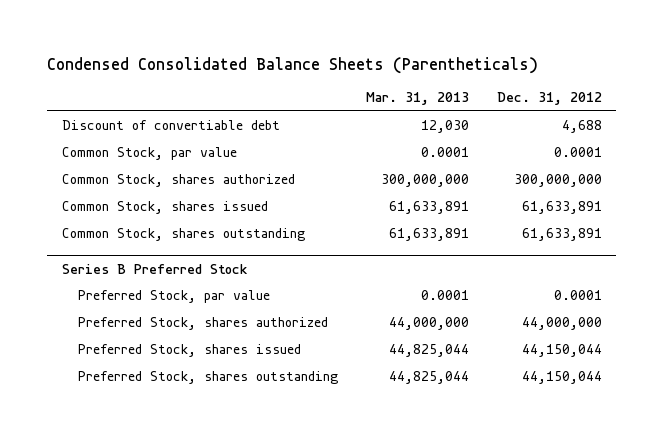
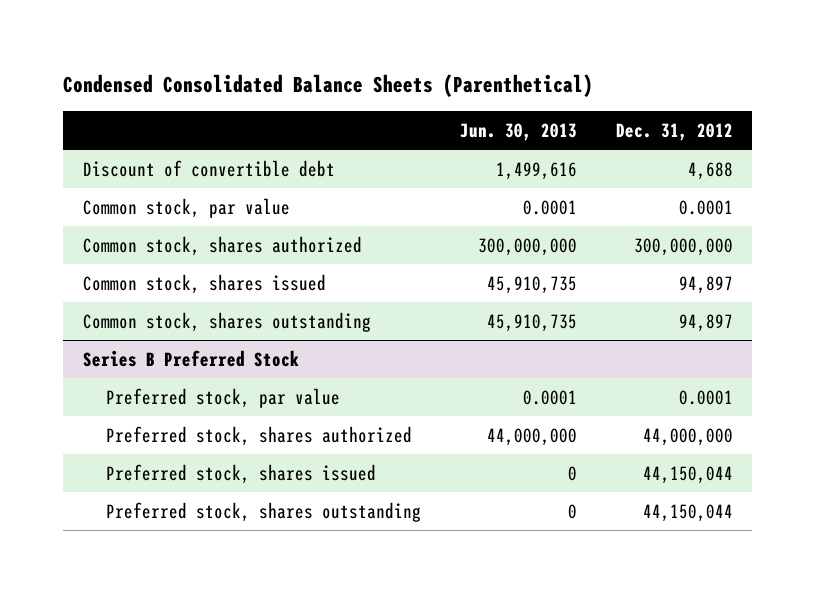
[47,56,539,74] Condensed Consolidated Balance Sheets (Parentheticals) -> [63,74,594,98] Condensed Consolidated Balance Sheets (Parenthetical)
[365,92,469,106] Mar. 31, 2013 -> none
none -> [459,122,577,141] Jun. 30, 2013
[61,120,280,131] Discount of convertiable debt -> [82,159,335,177] Discount of convertible debt
[61,147,237,161] Common Stock, par value -> [82,197,290,218] Common stock, par value
[61,174,295,188] Common Stock, shares authorized -> [82,235,362,256] Common stock, shares authorized
[61,201,268,215] Common Stock, shares issued -> [82,273,326,294] Common stock, shares issued
[521,201,602,215] 61,633,891 -> [678,275,733,294] 94,897
[61,228,305,242] Common Stock, shares outstanding -> [82,311,371,332] Common stock, shares outstanding
[521,228,602,242] 61,633,891 -> [678,313,733,332] 94,897
[77,290,270,304] Preferred Stock, par value -> [105,387,340,408] Preferred stock, par value
[77,317,328,331] Preferred Stock, shares authorized -> [105,425,412,446] Preferred stock, shares authorized
[77,344,301,358] Preferred Stock, shares issued -> [105,463,376,484] Preferred stock, shares issued
[77,371,338,385] Preferred Stock, shares outstanding -> [105,501,421,522] Preferred stock, shares outstanding

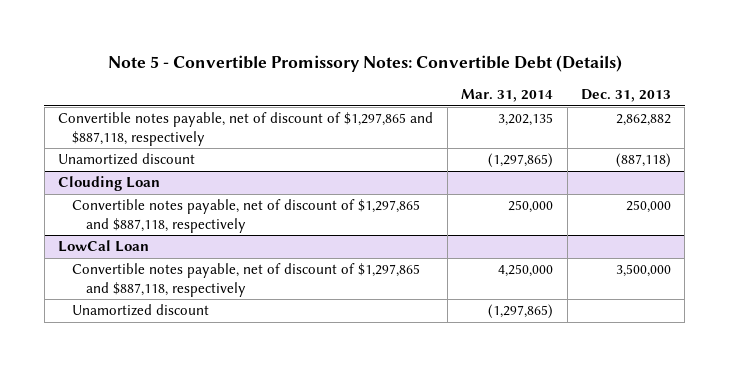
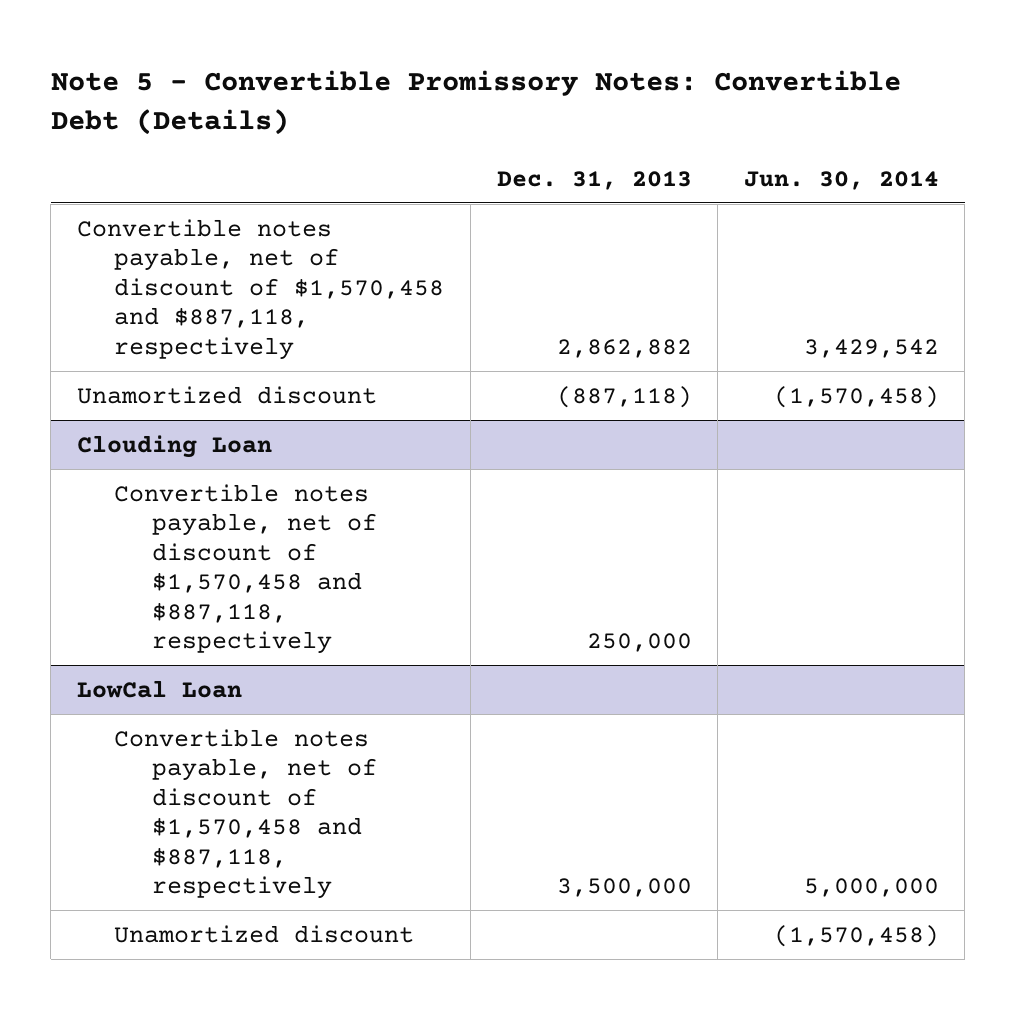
[461,89,554,103] Mar. 31, 2014 -> none
none -> [743,170,939,190] Jun. 30, 2014
[58,112,434,146] Convertible notes payable, net of discount of $1,297,865 and $887,118, respectively -> [76,218,445,360] Convertible notes payable, net of discount of $1,570,458 and $887,118, respectively
[71,199,420,233] Convertible notes payable, net of discount of $1,297,865 and $887,118, respectively -> [114,483,377,655] Convertible notes payable, net of discount of $1,570,458 and $887,118, respectively
[71,263,420,297] Convertible notes payable, net of discount of $1,297,865 and $887,118, respectively -> [114,728,377,900] Convertible notes payable, net of discount of $1,570,458 and $887,118, respectively

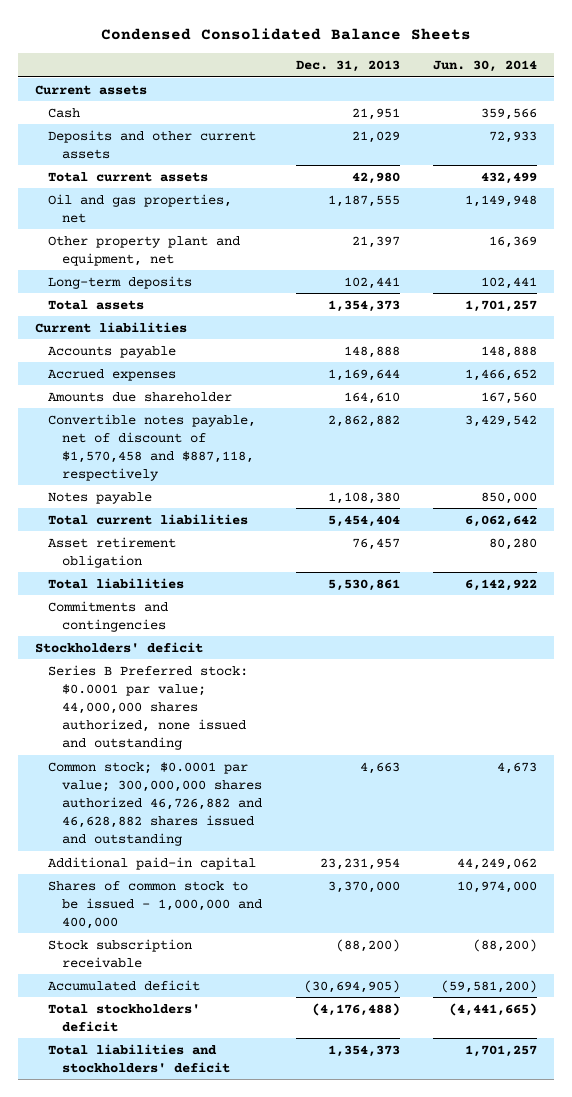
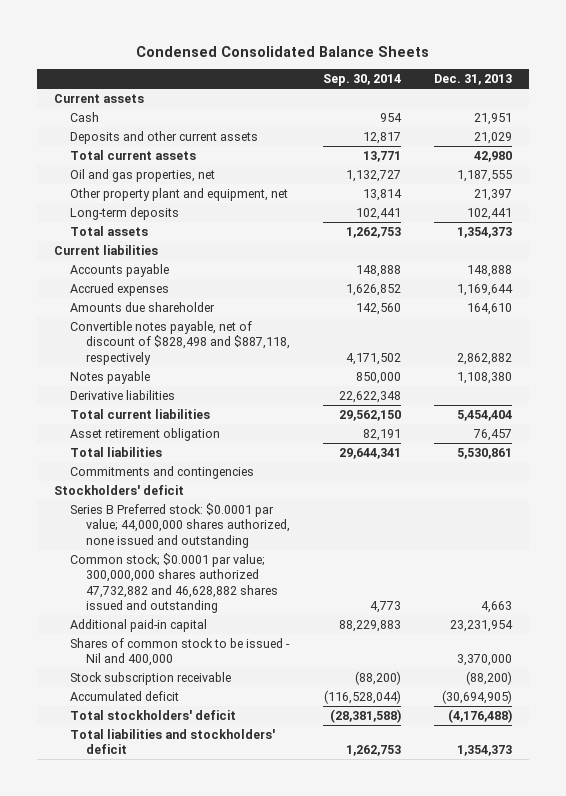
[433,59,538,72] Jun. 30, 2014 -> none
none -> [322,74,401,87] Sep. 30, 2014
[48,413,257,481] Convertible notes payable, net of discount of $1,570,458 and $887,118, respectively -> [69,320,290,365] Convertible notes payable, net of discount of $828,498 and $887,118, respectively
none -> [69,389,175,400] Derivative liabilities
[48,761,263,846] Common stock; $0.0001 par value; 300,000,000 shares authorized 46,726,882 and 46,628,882 shares issued and outstanding -> [69,552,278,614] Common stock; $0.0001 par value; 300,000,000 shares authorized 47,732,882 and 46,628,882 shares issued and outstanding
[48,880,263,929] Shares of common stock to be issued - 1,000,000 and 400,000 -> [69,637,290,667] Shares of common stock to be issued - Nil and 400,000

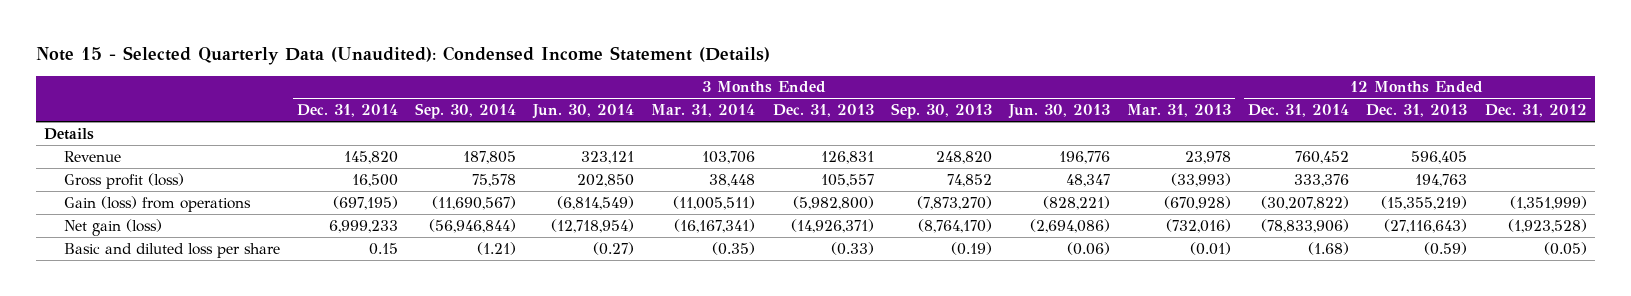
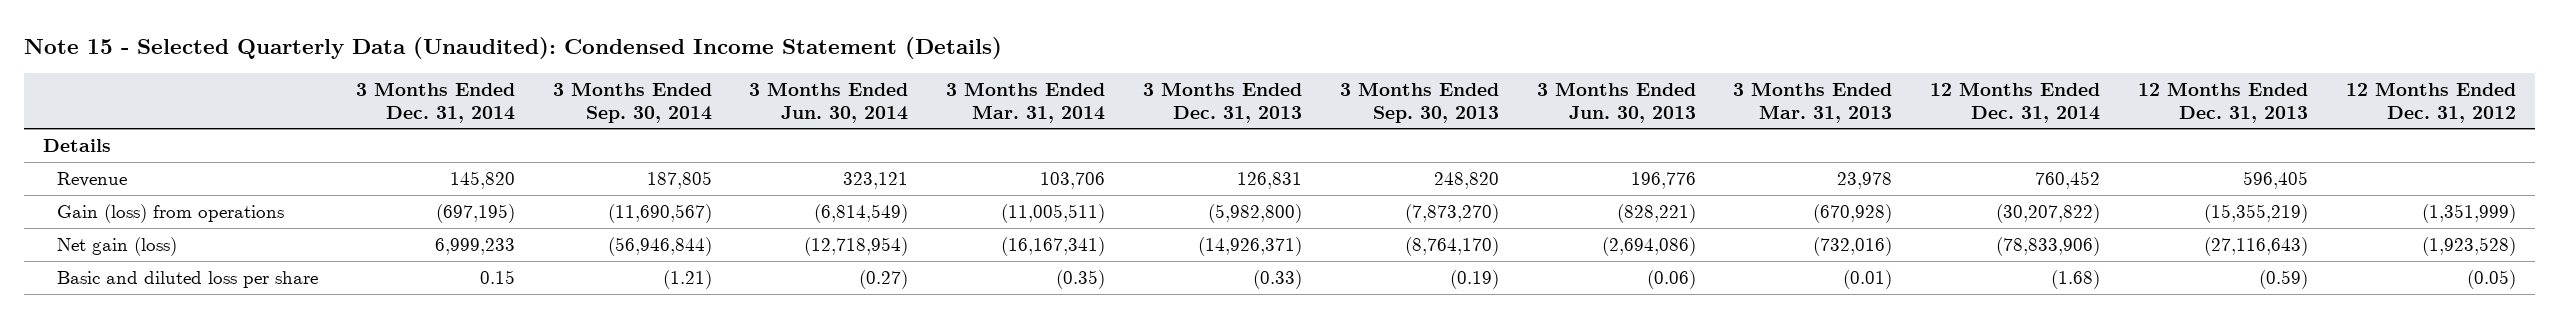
[63,172,184,189] Gross profit (loss) -> none

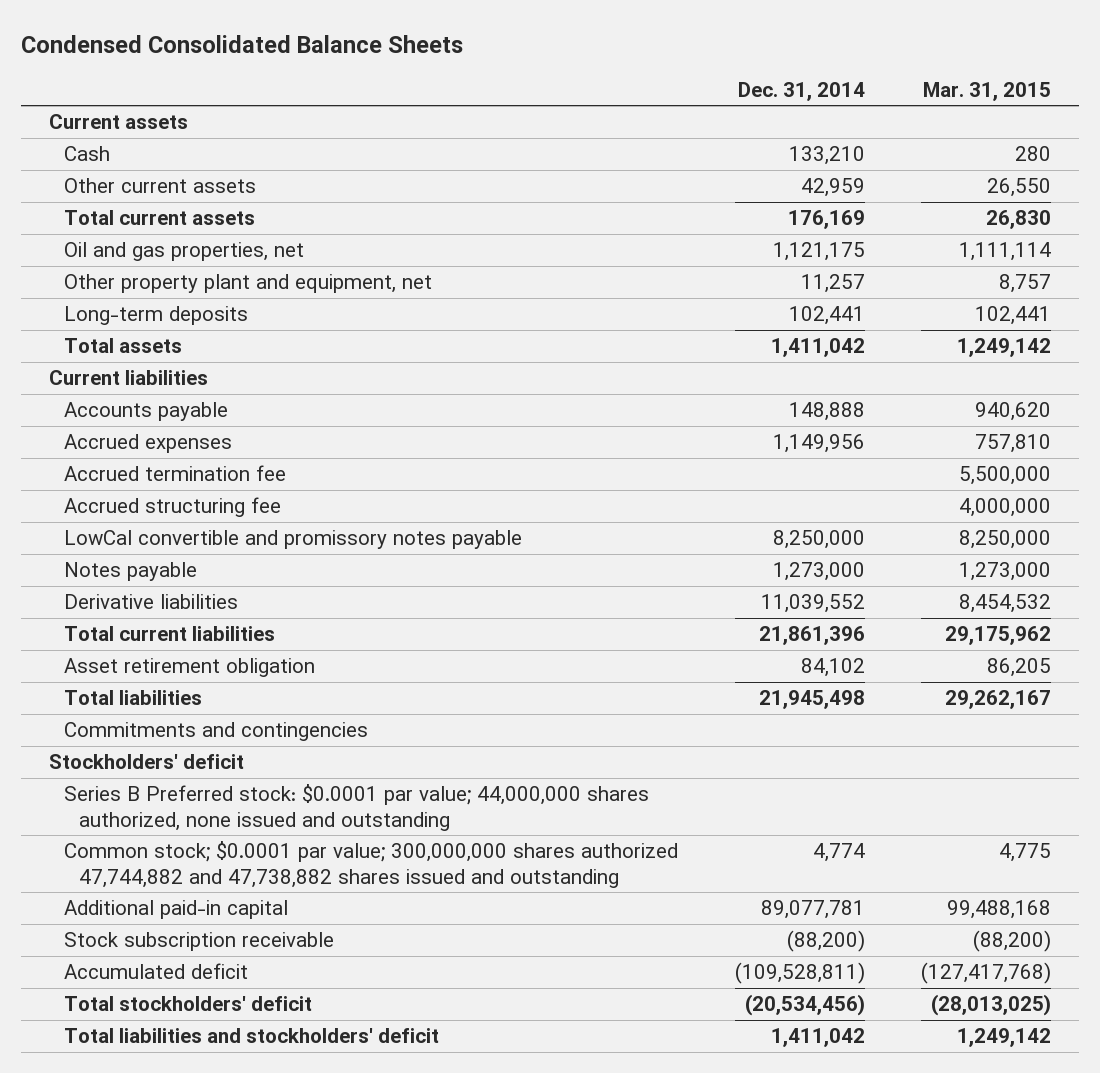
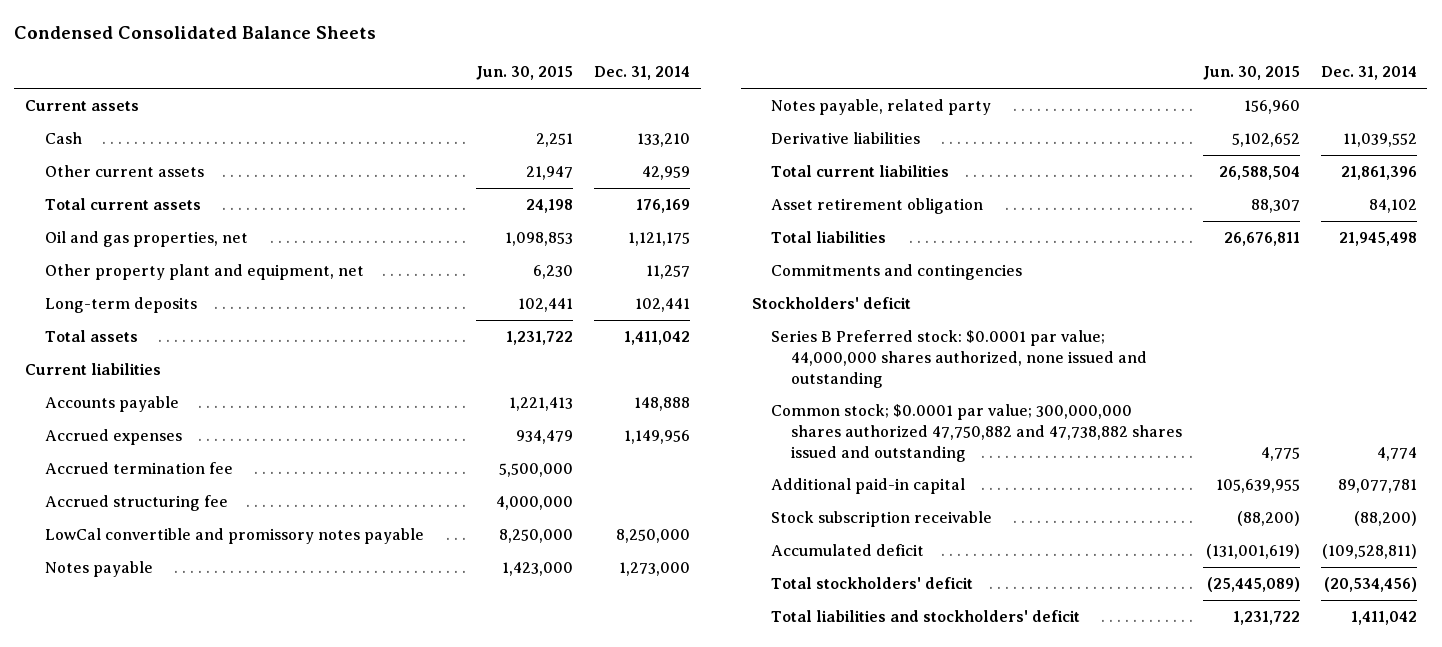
[922,81,1051,101] Mar. 31, 2015 -> none
none -> [476,66,574,81] Jun. 30, 2015
none -> [771,98,992,115] Notes payable, related party
[64,841,679,888] Common stock; $0.0001 par value; 300,000,000 shares authorized 47,744,882 and 47,738,882 shares issued and outstanding -> [771,403,1183,462] Common stock; $0.0001 par value; 300,000,000 shares authorized 47,750,882 and 47,738,882 shares issued and outstanding

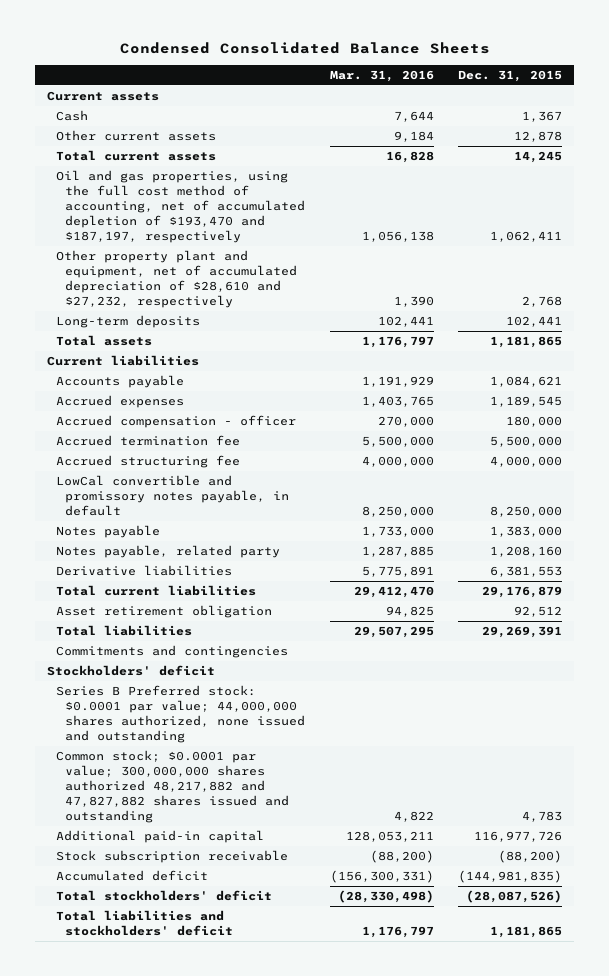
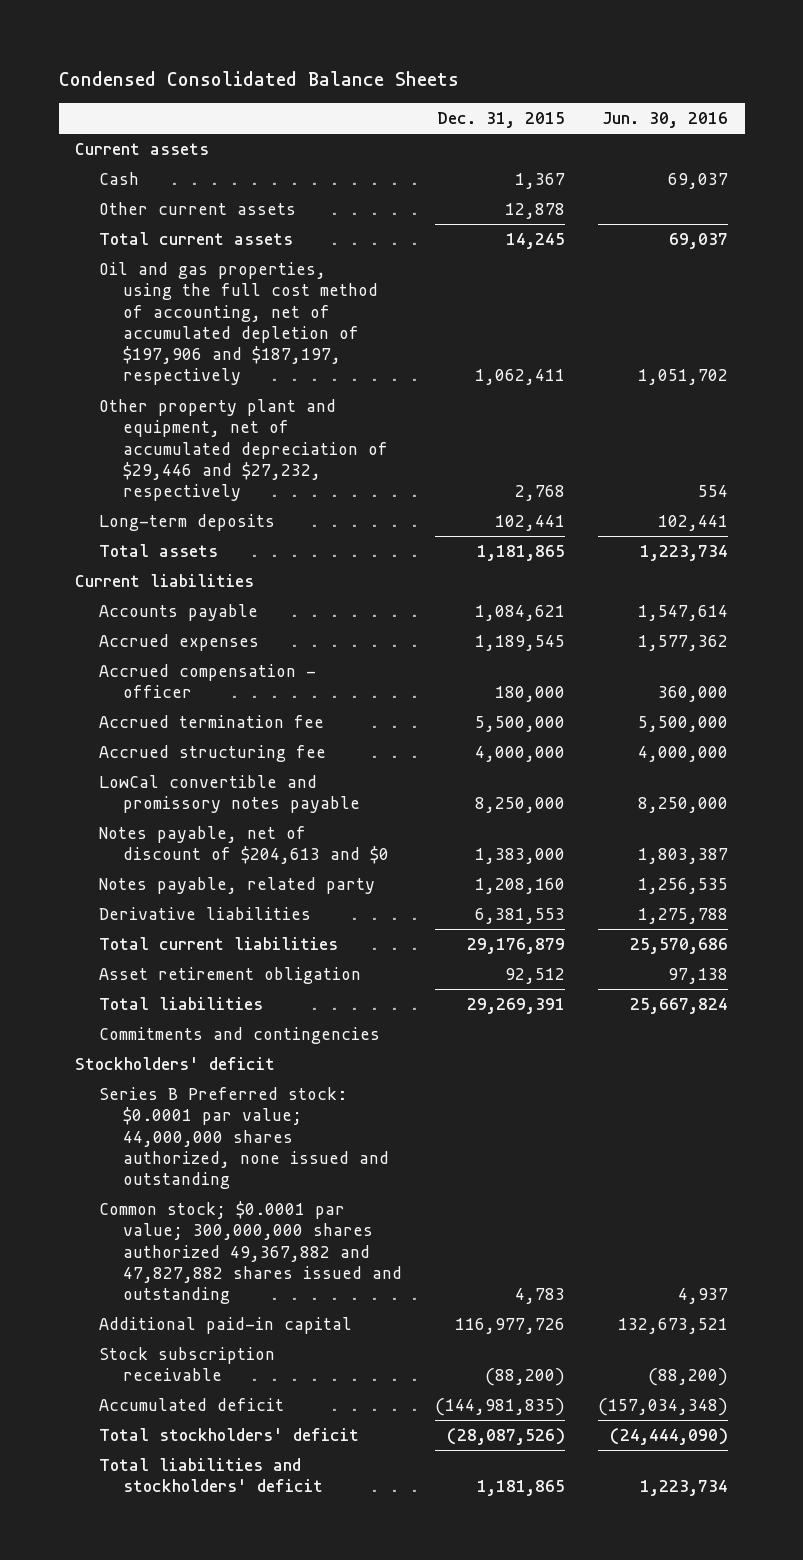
[329,70,434,83] Mar. 31, 2016 -> none
none -> [602,112,729,129] Jun. 30, 2016
[56,169,306,244] Oil and gas properties, using the full cost method of accounting, net of accumulated depletion of $193,470 and $187,197, respectively -> [99,262,379,386] Oil and gas properties, using the full cost method of accounting, net of accumulated depletion of $197,906 and $187,197, respectively
[56,249,298,309] Other property plant and equipment, net of accumulated depreciation of $28,610 and $27,232, respectively -> [99,399,389,502] Other property plant and equipment, net of accumulated depreciation of $29,446 and $27,232, respectively
[56,474,290,517] LowCal convertible and promissory notes payable, in default -> [99,775,361,814] LowCal convertible and promissory notes payable
[56,524,161,538] Notes payable -> [99,826,390,865] Notes payable, net of discount of $204,613 and $0
[56,749,290,824] Common stock; $0.0001 par value; 300,000,000 shares authorized 48,217,882 and 47,827,882 shares issued and outstanding -> [99,1201,403,1305] Common stock; $0.0001 par value; 300,000,000 shares authorized 49,367,882 and 47,827,882 shares issued and outstanding

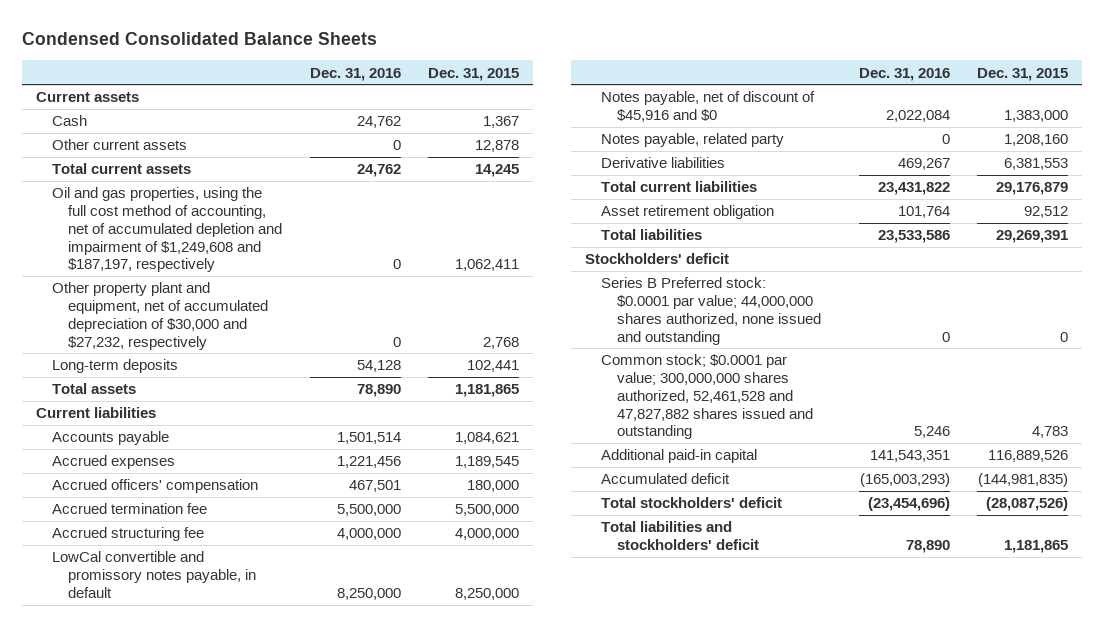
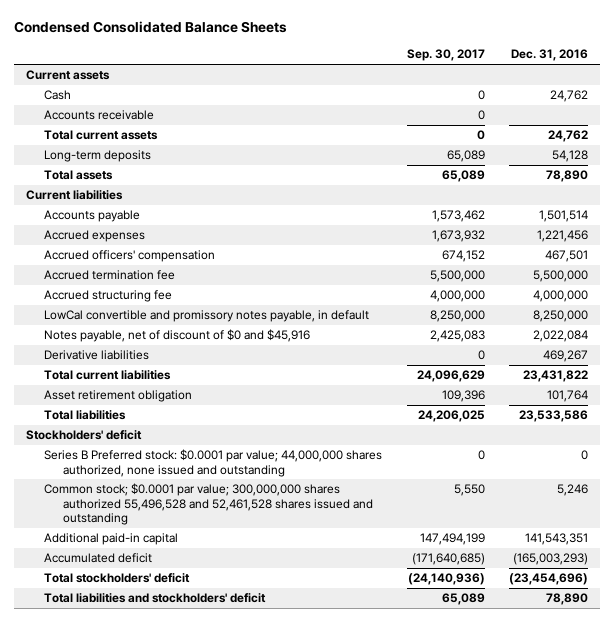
[428,67,520,81] Dec. 31, 2015 -> none
none -> [406,49,485,62] Sep. 30, 2017
[51,139,187,151] Other current assets -> none
none -> [44,110,155,121] Accounts receivable
[51,187,283,273] Oil and gas properties, using the full cost method of accounting, net of accumulated depletion and impairment of $1,249,608 and $187,197, respectively -> none
[51,282,269,350] Other property plant and equipment, net of accumulated depreciation of $30,000 and $27,232, respectively -> none
[600,133,784,148] Notes payable, related party -> none
[600,91,815,122] Notes payable, net of discount of $45,916 and $0 -> [44,329,311,343] Notes payable, net of discount of $0 and $45,916
[600,354,814,440] Common stock; $0.0001 par value; 300,000,000 shares authorized, 52,461,528 and 47,827,882 shares issued and outstanding -> [44,483,373,526] Common stock; $0.0001 par value; 300,000,000 shares authorized 55,496,528 and 52,461,528 shares issued and outstanding

